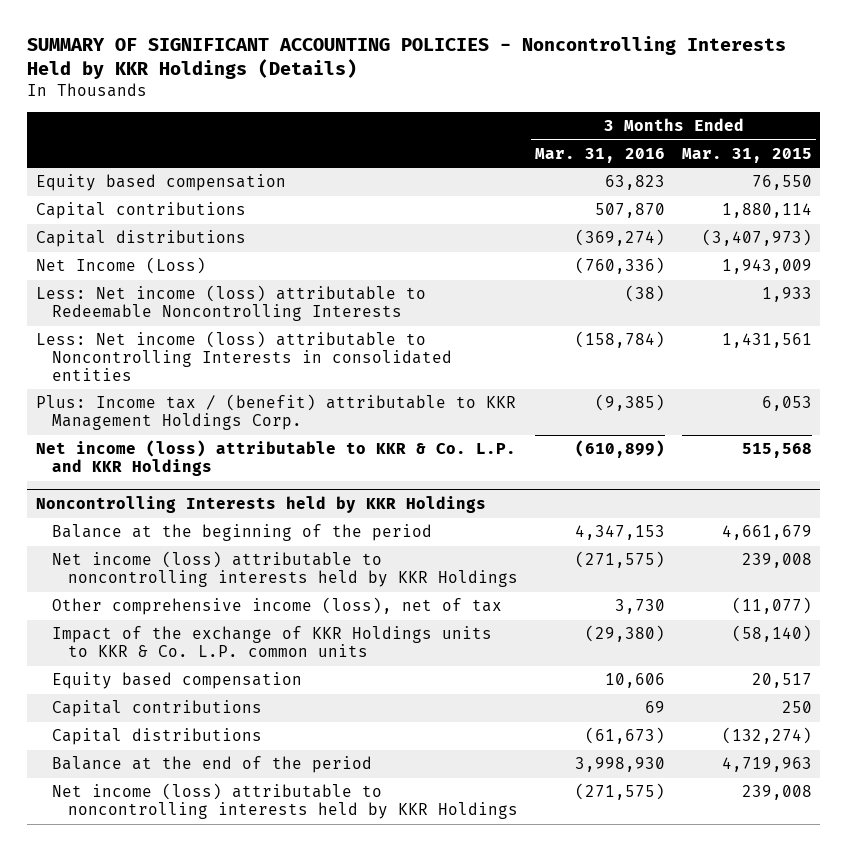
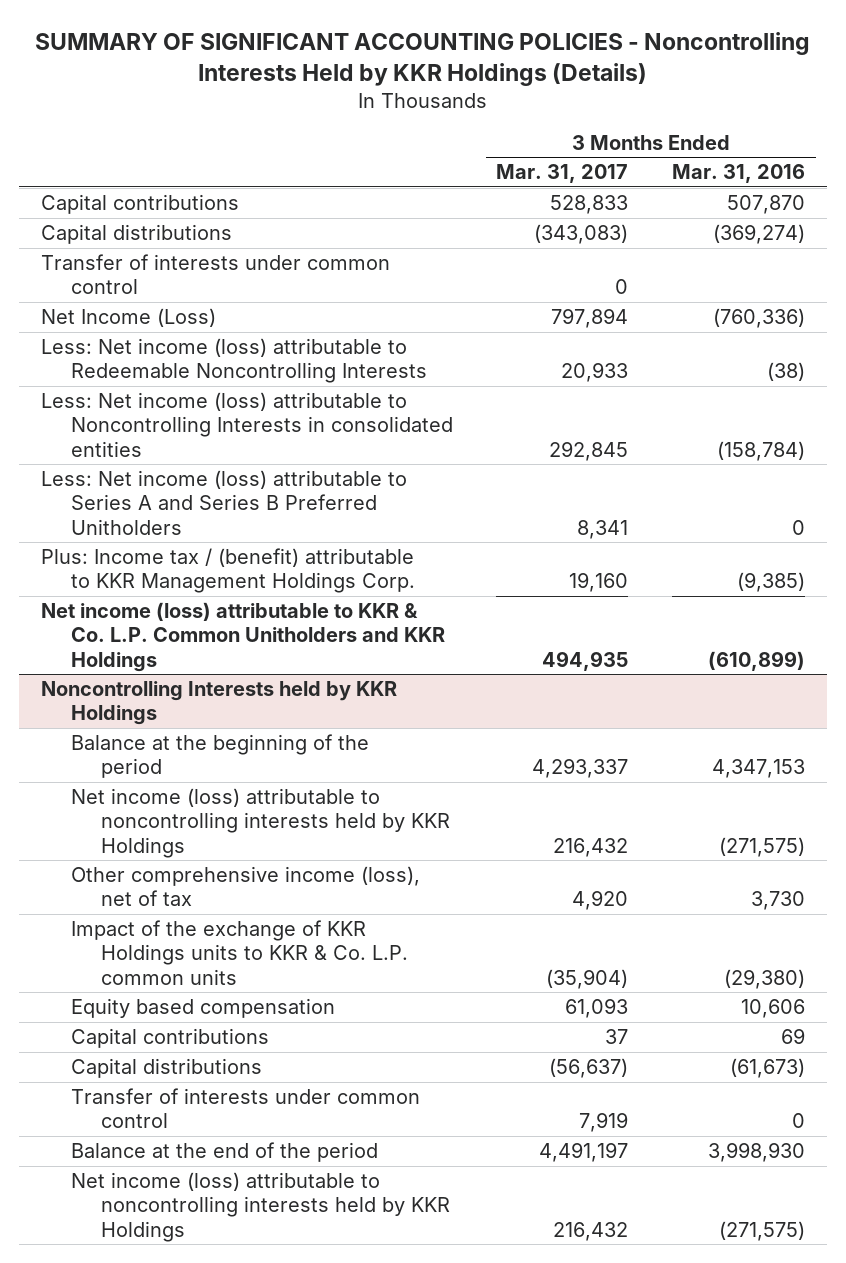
[681,147,812,163] Mar. 31, 2015 -> none
none -> [496,164,629,184] Mar. 31, 2017
[35,174,286,192] Equity based compensation -> none
none -> [40,254,390,295] Transfer of interests under common control
none -> [40,470,407,535] Less: Net income (loss) attributable to Series A and Series B Preferred Unitholders
[35,440,516,477] Net income (loss) attributable to KKR & Co. L.P. and KKR Holdings -> [40,602,445,672] Net income (loss) attributable to KKR & Co. L.P. Common Unitholders and KKR Holdings
none -> [70,1088,420,1129] Transfer of interests under common control

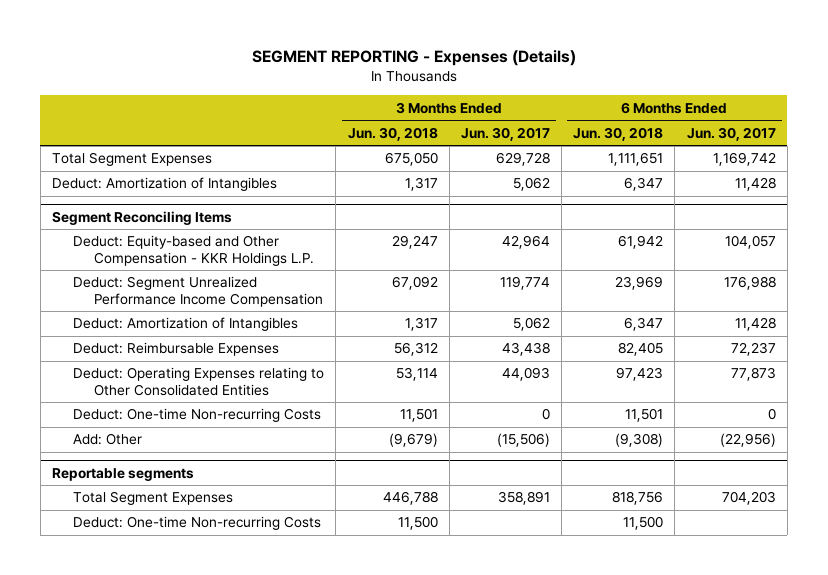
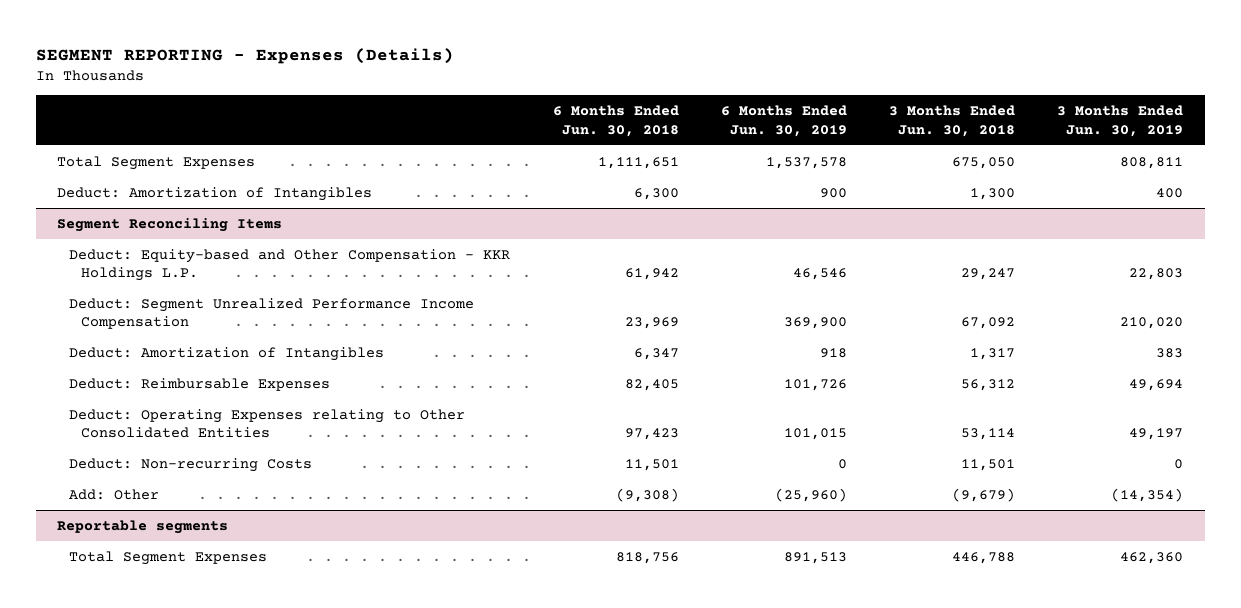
[460,126,550,141] Jun. 30, 2017 -> none
[686,126,776,141] Jun. 30, 2017 -> none
none -> [720,105,847,137] 6 Months Ended Jun. 30, 2019
none -> [1057,105,1184,137] 3 Months Ended Jun. 30, 2019
[404,177,438,192] 1,317 -> [970,187,1016,200] 1,300
[624,177,664,192] 6,347 -> [633,187,679,200] 6,300
[73,408,322,423] Deduct: One-time Non-recurring Costs -> [69,457,313,472] Deduct: Non-recurring Costs
[73,516,322,531] Deduct: One-time Non-recurring Costs -> none

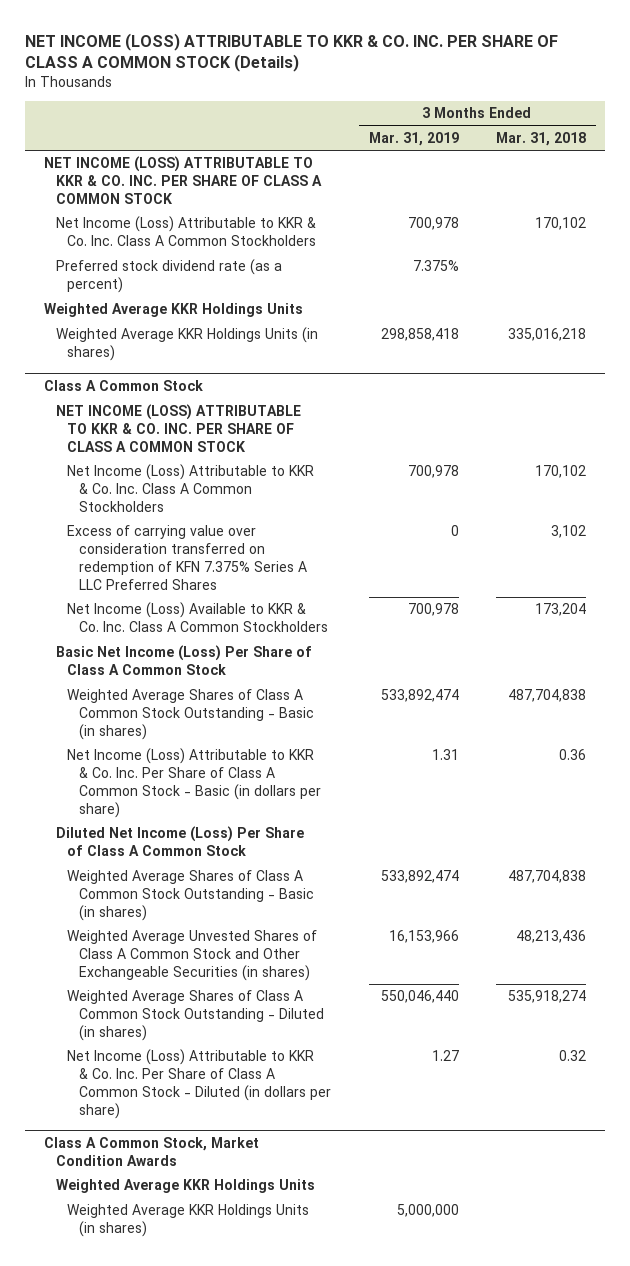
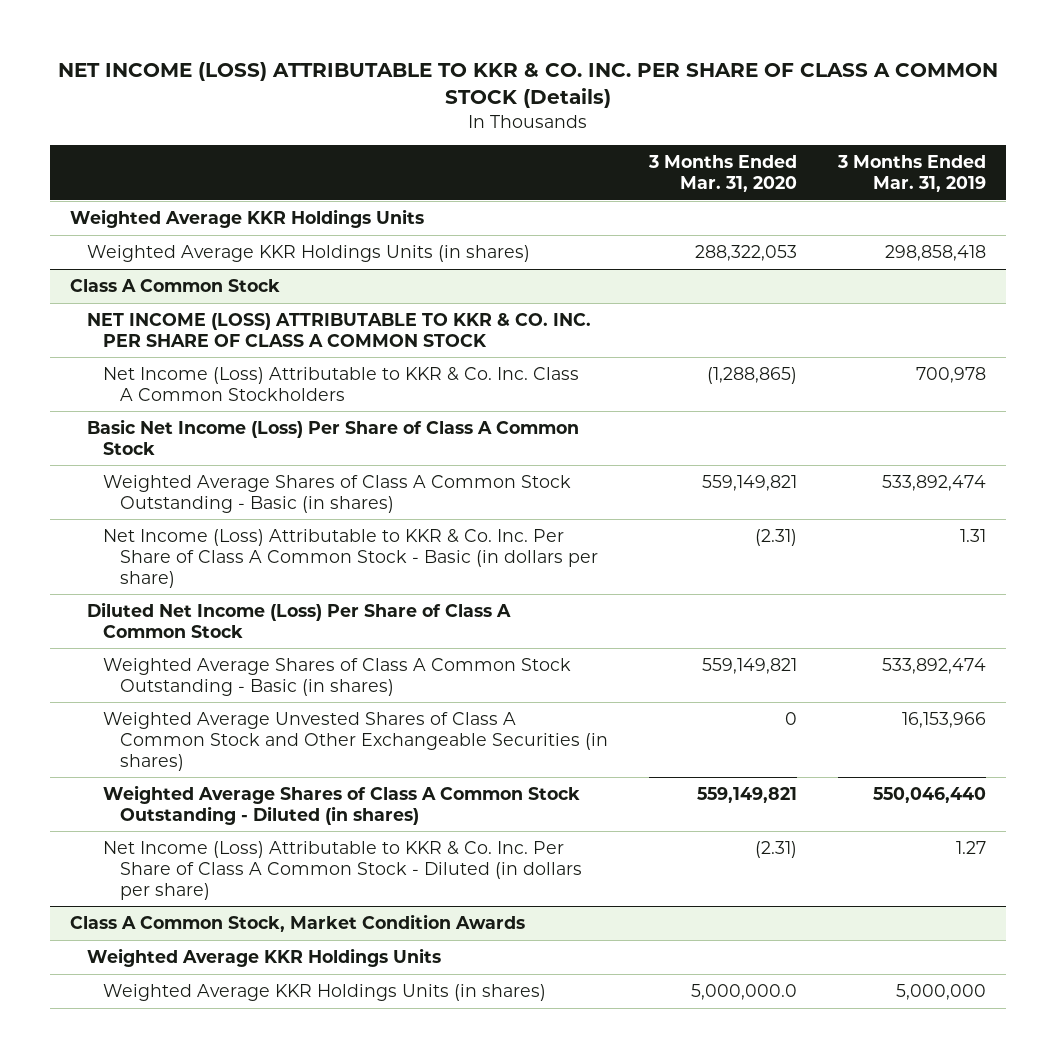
[496,132,587,147] Mar. 31, 2018 -> none
none -> [647,155,797,193] 3 Months Ended Mar. 31, 2020
[44,156,322,204] NET INCOME (LOSS) ATTRIBUTABLE TO KKR & CO. INC. PER SHARE OF CLASS A COMMON STOCK -> none
[55,216,317,247] Net Income (Loss) Attributable to KKR & Co. Inc. Class A Common Stockholders -> none
[55,259,282,294] Preferred stock dividend rate (as a percent) -> none
[67,525,307,590] Excess of carrying value over consideration transferred on redemption of KFN 7.375% Series A LLC Preferred Shares -> none
[67,602,328,633] Net Income (Loss) Available to KKR & Co. Inc. Class A Common Stockholders -> none

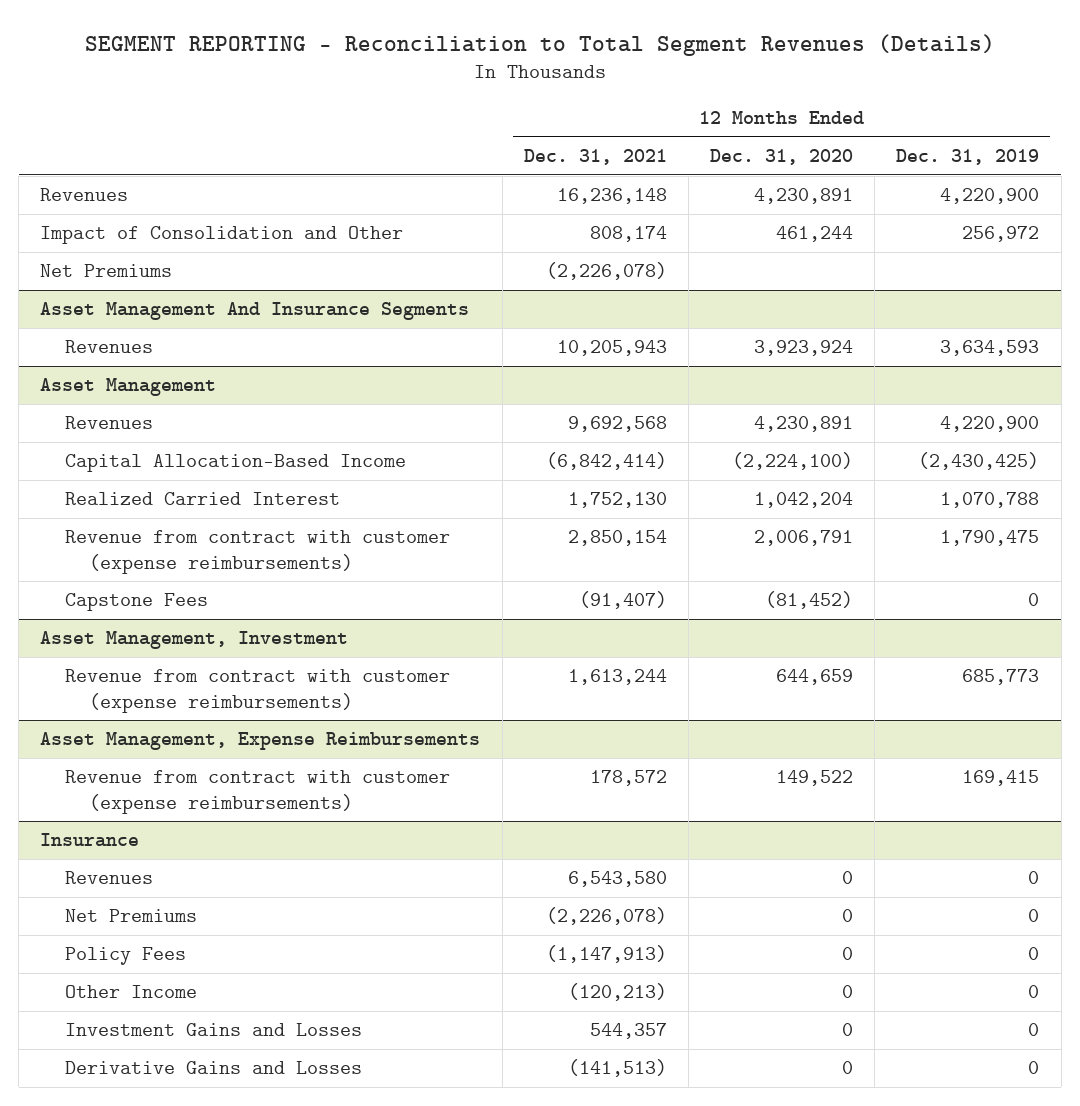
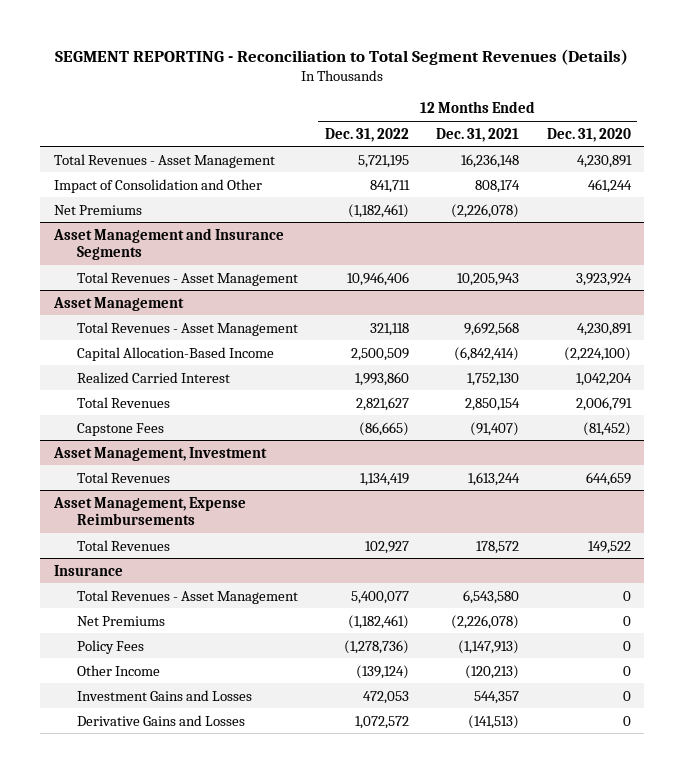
[896,148,1040,165] Dec. 31, 2019 -> none
none -> [324,127,409,142] Dec. 31, 2022
[40,188,129,202] Revenues -> [53,153,275,168] Total Revenues - Asset Management
[40,302,470,321] Asset Management And Insurance Segments -> [52,227,284,261] Asset Management and Insurance Segments
[64,340,153,354] Revenues -> [76,271,298,286] Total Revenues - Asset Management
[64,416,153,430] Revenues -> [76,321,298,336] Total Revenues - Asset Management
[64,530,450,574] Revenue from contract with customer (expense reimbursements) -> [76,396,170,408] Total Revenues
[64,669,450,713] Revenue from contract with customer (expense reimbursements) -> [76,471,170,483] Total Revenues
[64,770,450,814] Revenue from contract with customer (expense reimbursements) -> [76,539,170,551] Total Revenues
[64,871,153,885] Revenues -> [76,589,298,604] Total Revenues - Asset Management

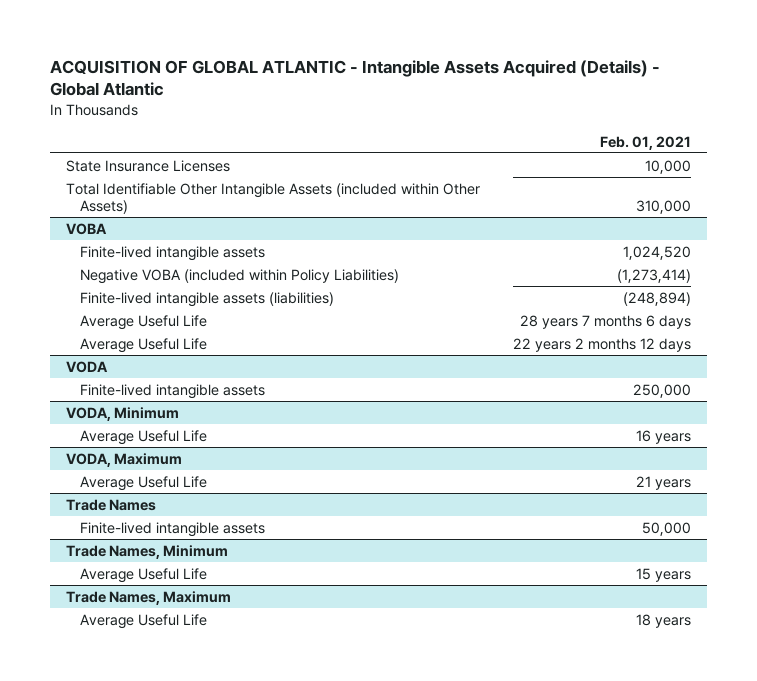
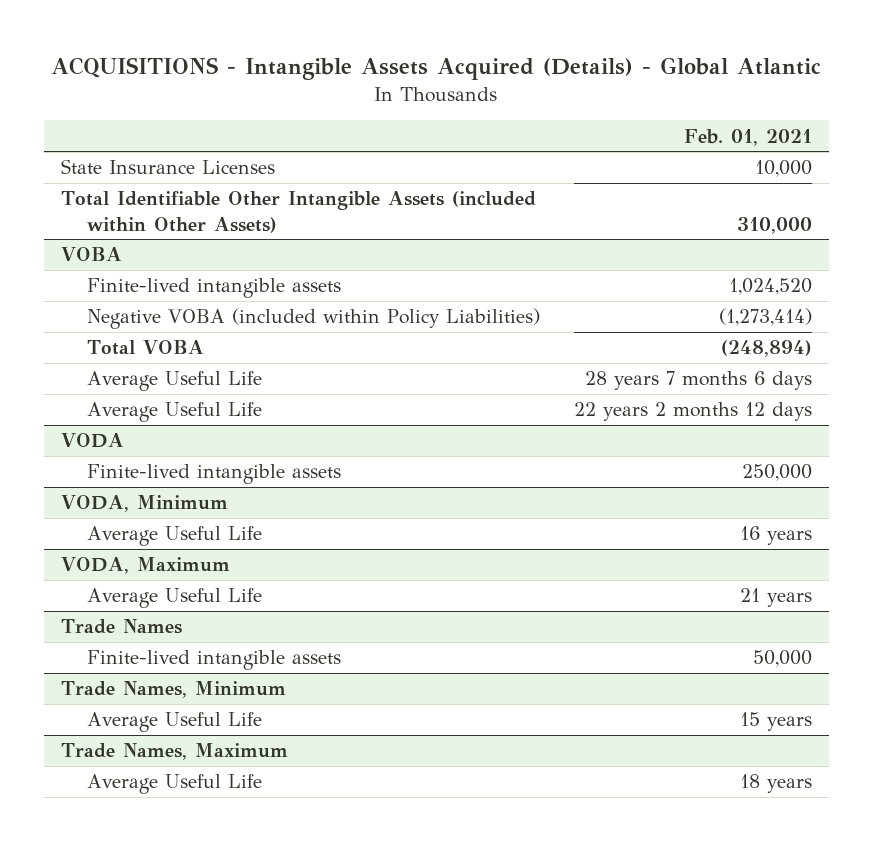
[49,59,660,97] ACQUISITION OF GLOBAL ATLANTIC - Intangible Assets Acquired (Details) - Global Atlantic -> [51,57,822,81] ACQUISITIONS - Intangible Assets Acquired (Details) - Global Atlantic
[80,291,335,307] Finite-lived intangible assets (liabilities) -> [87,340,205,356] Total VOBA

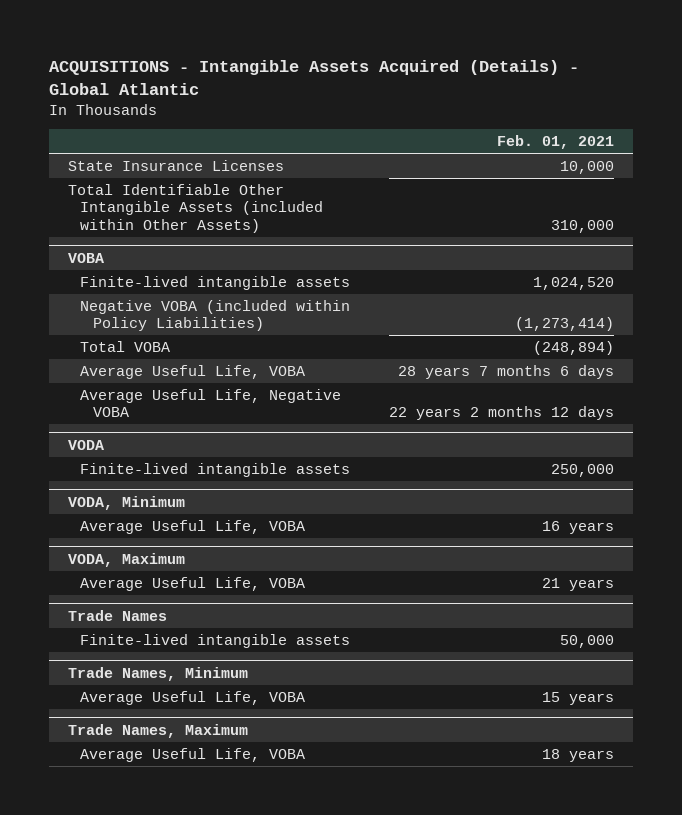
[87,371,263,392] Average Useful Life -> [80,364,306,379] Average Useful Life, VOBA
[87,402,263,423] Average Useful Life -> [80,388,342,418] Average Useful Life, Negative VOBA
[87,526,263,547] Average Useful Life -> [80,519,306,534] Average Useful Life, VOBA
[87,588,263,609] Average Useful Life -> [80,576,306,591] Average Useful Life, VOBA
[87,712,263,733] Average Useful Life -> [80,690,306,705] Average Useful Life, VOBA
[87,774,263,795] Average Useful Life -> [80,747,306,762] Average Useful Life, VOBA

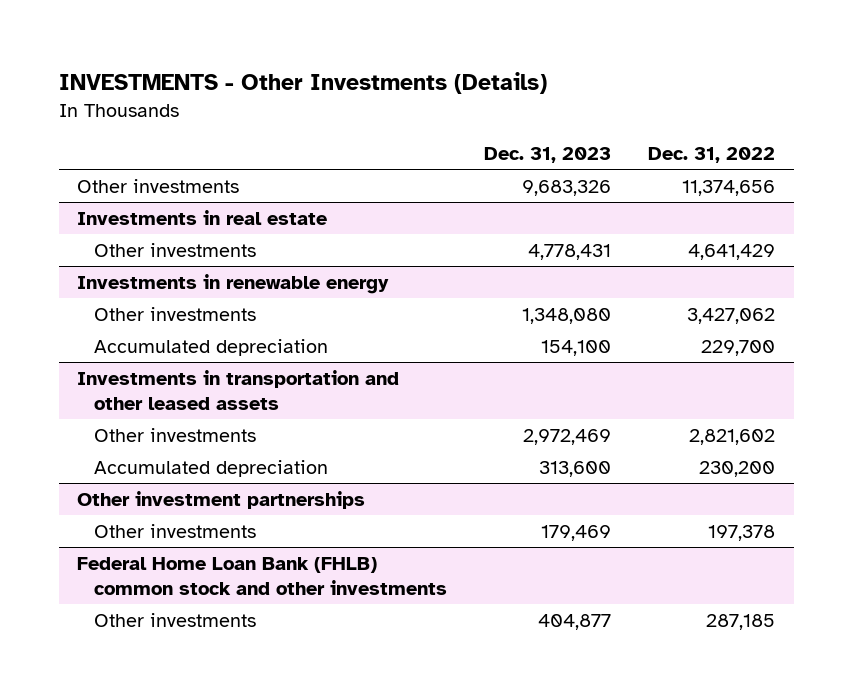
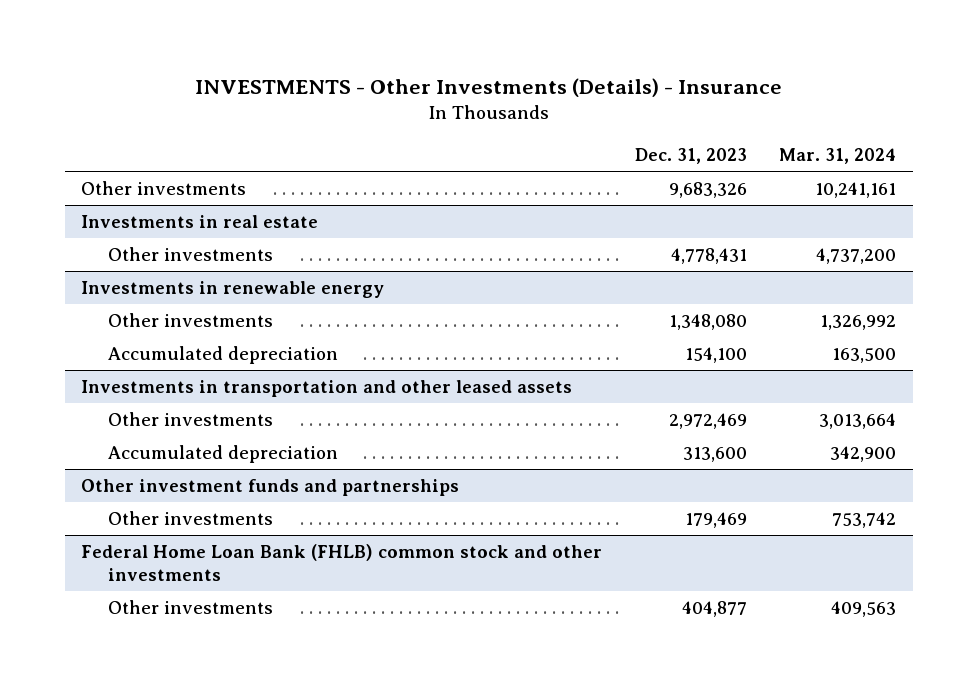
[58,71,547,94] INVESTMENTS - Other Investments (Details) -> [194,77,782,97] INVESTMENTS - Other Investments (Details) - Insurance
[648,147,776,164] Dec. 31, 2022 -> none
none -> [779,147,897,164] Mar. 31, 2024
[77,491,366,510] Other investment partnerships -> [81,479,460,497] Other investment funds and partnerships

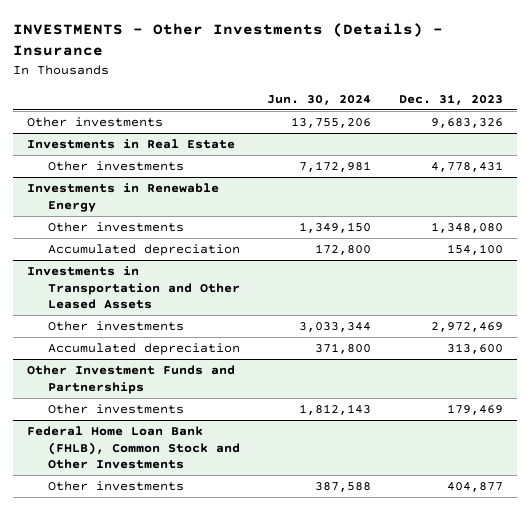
[779,147,897,164] Mar. 31, 2024 -> none
none -> [267,94,372,105] Jun. 30, 2024
[81,215,319,229] Investments in real estate -> [26,139,235,150] Investments in Real Estate
[81,281,385,299] Investments in renewable energy -> [26,183,219,212] Investments in Renewable Energy
[81,380,573,398] Investments in transportation and other leased assets -> [26,266,240,310] Investments in Transportation and Other Leased Assets
[81,479,460,497] Other investment funds and partnerships -> [26,365,235,394] Other Investment Funds and Partnerships
[81,544,603,581] Federal Home Loan Bank (FHLB) common stock and other investments -> [26,426,240,470] Federal Home Loan Bank (FHLB), Common Stock and Other Investments

